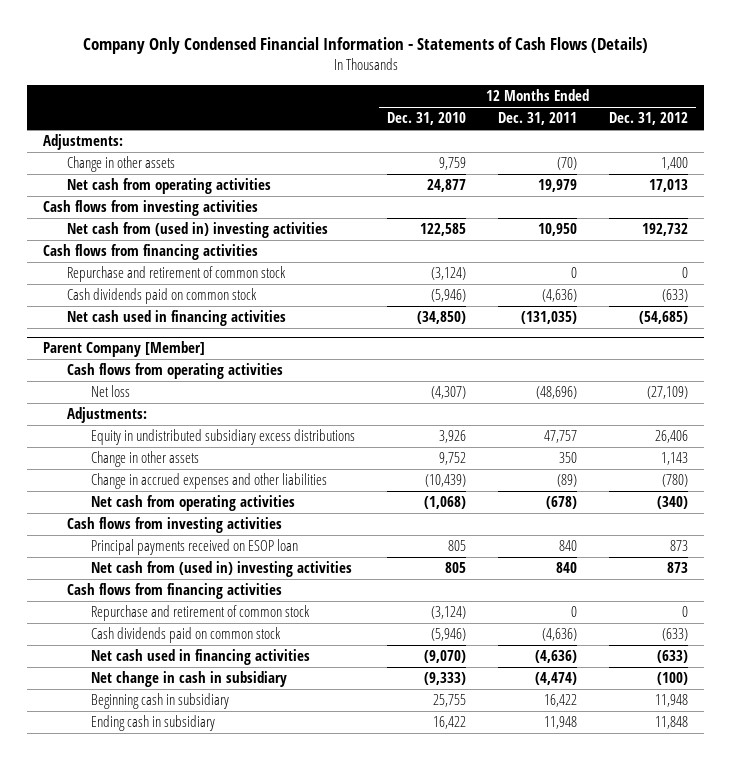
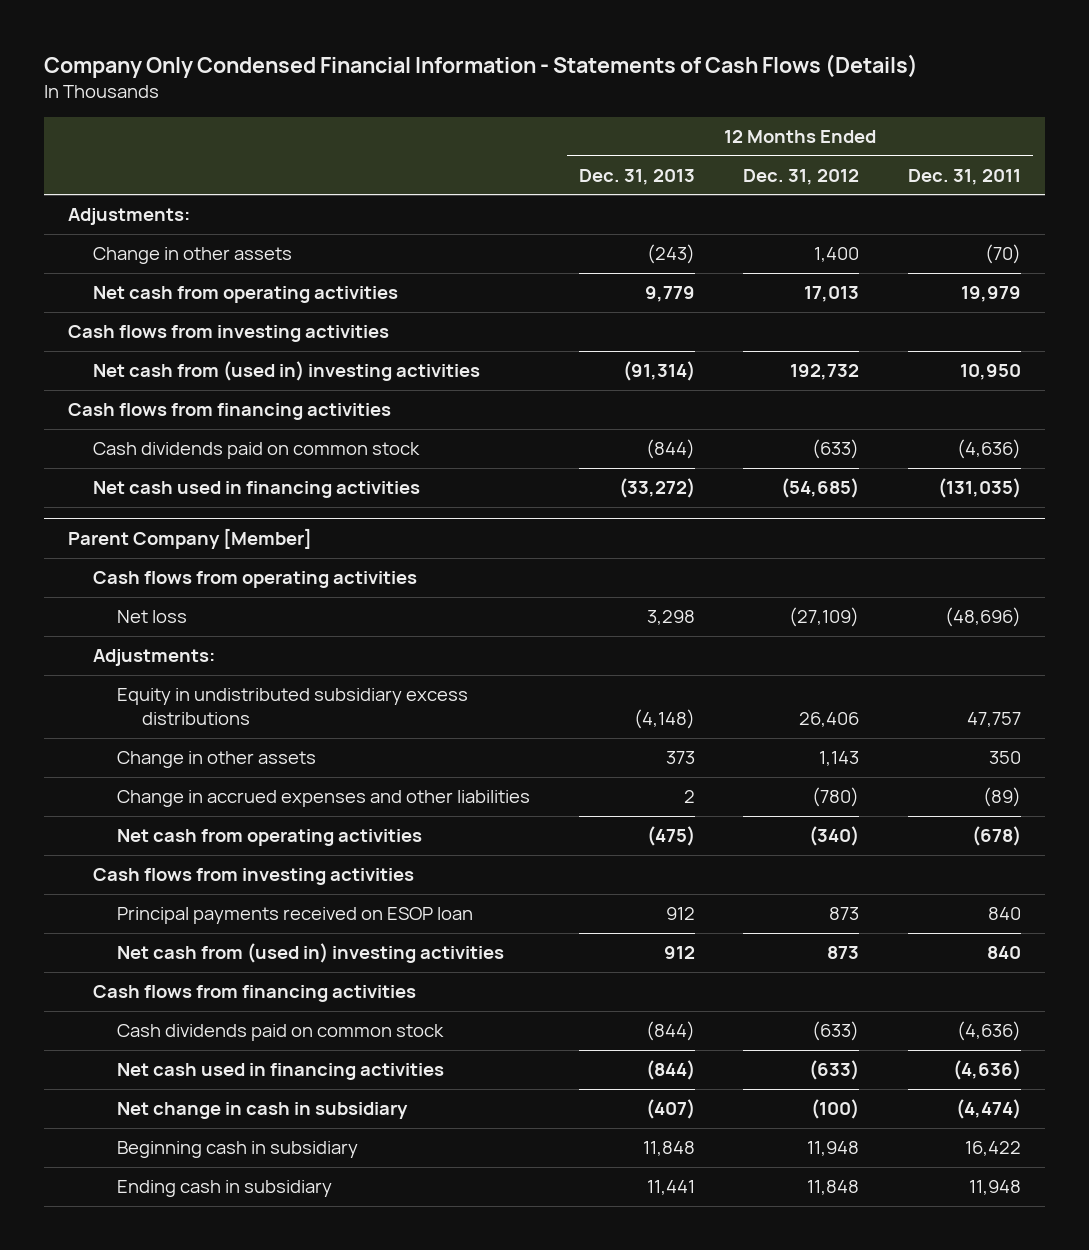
[386,112,466,126] Dec. 31, 2010 -> none
none -> [578,168,695,185] Dec. 31, 2013
[67,266,287,283] Repurchase and retirement of common stock -> none
[90,605,310,622] Repurchase and retirement of common stock -> none

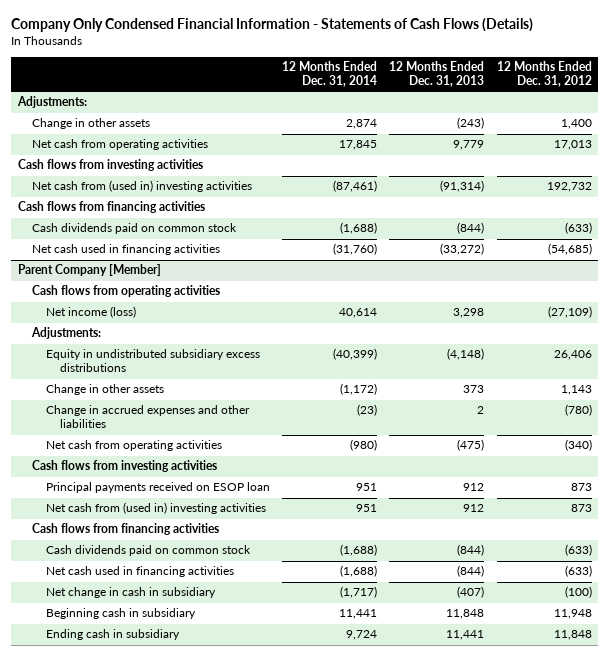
[907,168,1021,185] Dec. 31, 2011 -> none
none -> [282,60,378,87] 12 Months Ended Dec. 31, 2014
[117,610,188,624] Net loss -> [45,306,136,319] Net income (loss)

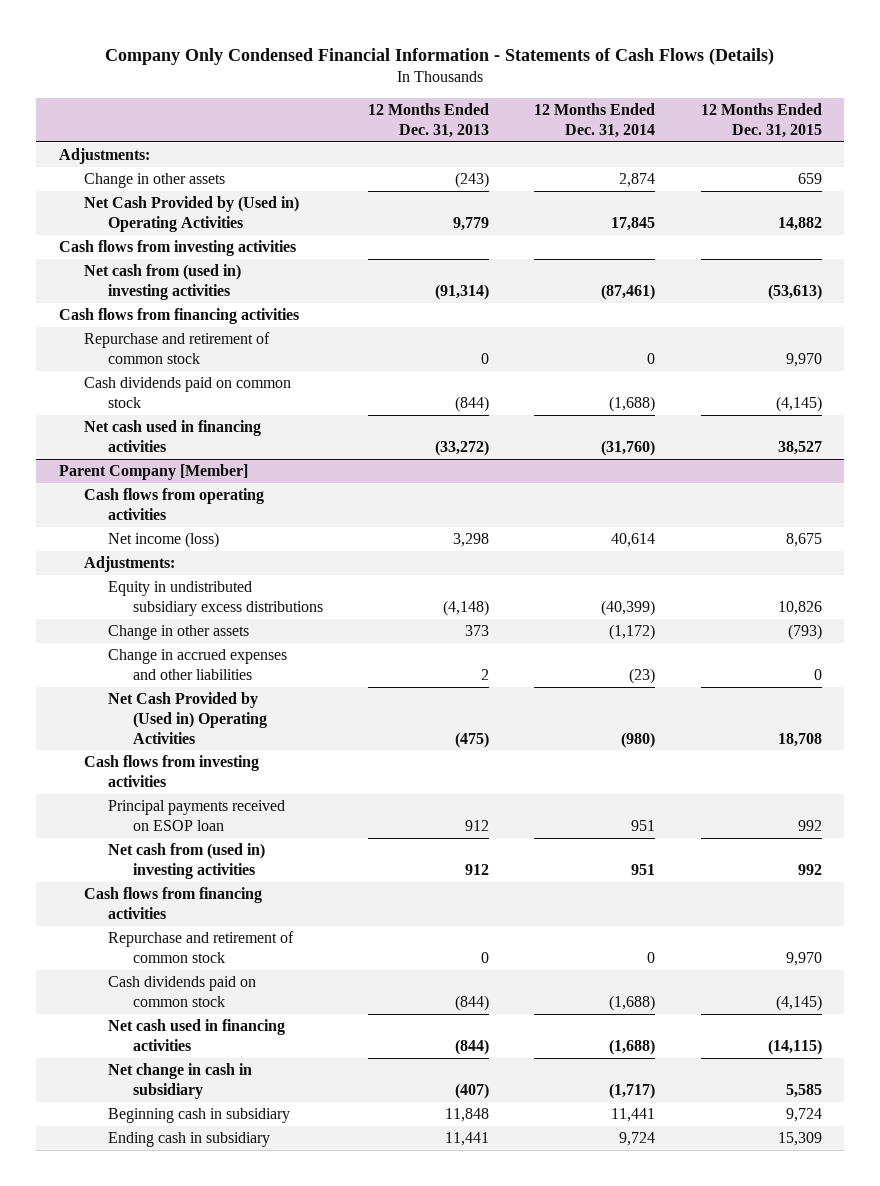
[496,60,592,87] 12 Months Ended Dec. 31, 2012 -> none
none -> [700,102,822,138] 12 Months Ended Dec. 31, 2015
[31,139,208,151] Net cash from operating activities -> [83,196,299,232] Net Cash Provided by (Used in) Operating Activities
none -> [83,332,270,364] Repurchase and retirement of common stock
[45,440,222,452] Net cash from operating activities -> [108,692,268,744] Net Cash Provided by (Used in) Operating Activities
none -> [108,931,295,963] Repurchase and retirement of common stock

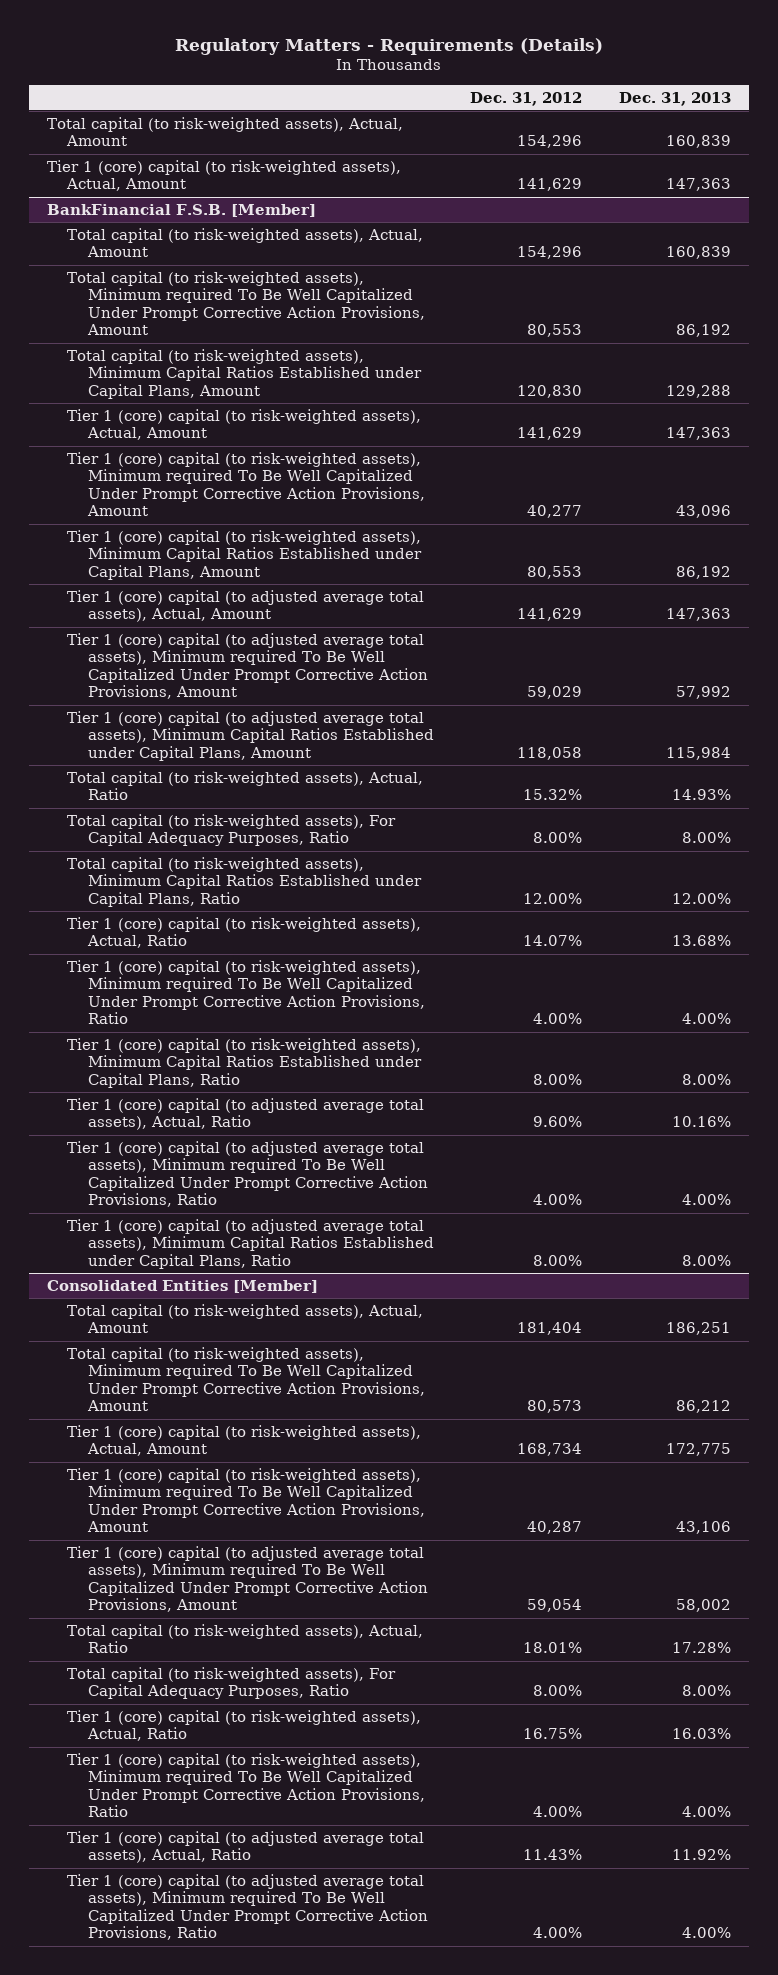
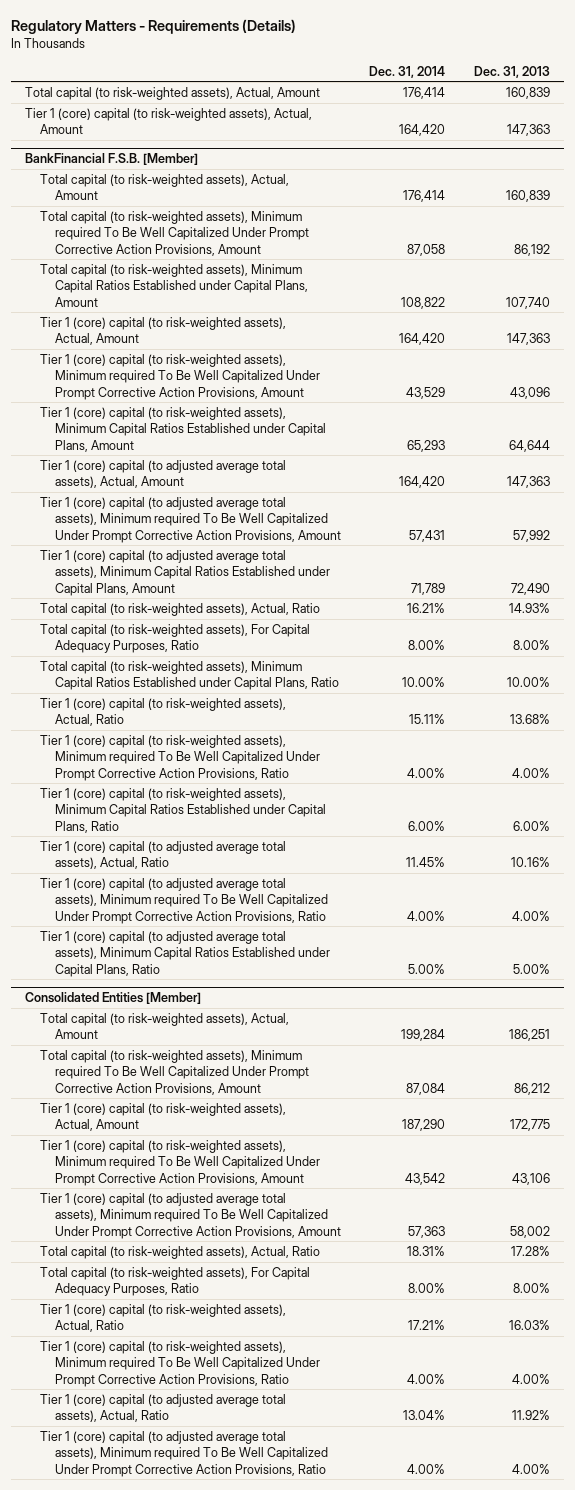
[470,91,583,106] Dec. 31, 2012 -> none
none -> [369,65,446,78] Dec. 31, 2014
[665,384,731,398] 129,288 -> [505,296,550,309] 107,740
[675,565,731,579] 86,192 -> [508,439,550,452] 64,644
[665,746,731,760] 115,984 -> [510,582,550,595] 72,490
[671,892,731,904] 12.00% -> [506,677,550,688] 10.00%
[681,1073,731,1085] 8.00% -> [512,820,550,831] 6.00%
[681,1254,731,1266] 8.00% -> [512,963,550,974] 5.00%

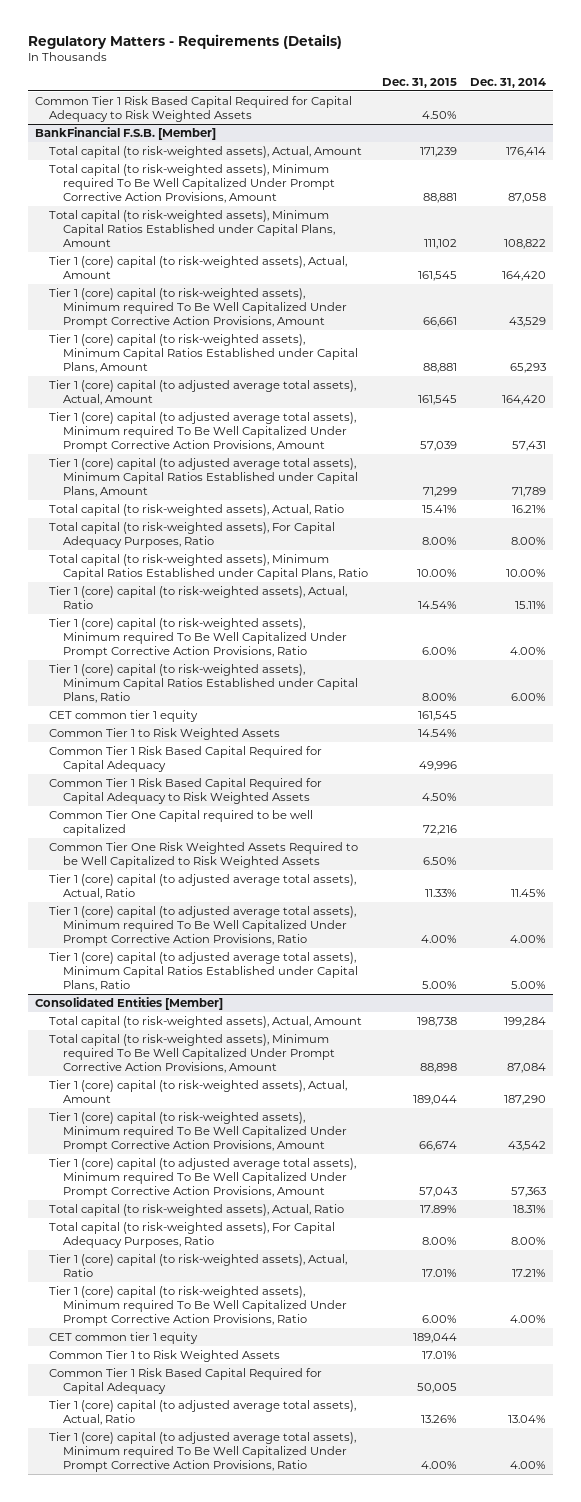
[473,65,550,78] Dec. 31, 2013 -> none
none -> [381,77,457,88] Dec. 31, 2015
[25,86,321,100] Total capital (to risk-weighted assets), Actual, Amount -> none
[25,107,313,135] Tier 1 (core) capital (to risk-weighted assets), Actual, Amount -> none
none -> [34,95,352,122] Common Tier 1 Risk Based Capital Required for Capital Adequacy to Risk Weighted Assets
none -> [48,709,198,722] CET common tier 1 equity
none -> [48,727,280,740] Common Tier 1 to Risk Weighted Assets
none -> [48,745,322,772] Common Tier 1 Risk Based Capital Required for Capital Adequacy
none -> [48,777,322,804] Common Tier 1 Risk Based Capital Required for Capital Adequacy to Risk Weighted Assets
none -> [48,809,313,836] Common Tier One Capital required to be well capitalized
none -> [48,841,358,868] Common Tier One Risk Weighted Assets Required to be Well Capitalized to Risk Weighted Assets
none -> [48,1331,198,1344] CET common tier 1 equity
none -> [48,1349,280,1362] Common Tier 1 to Risk Weighted Assets
none -> [48,1367,322,1394] Common Tier 1 Risk Based Capital Required for Capital Adequacy

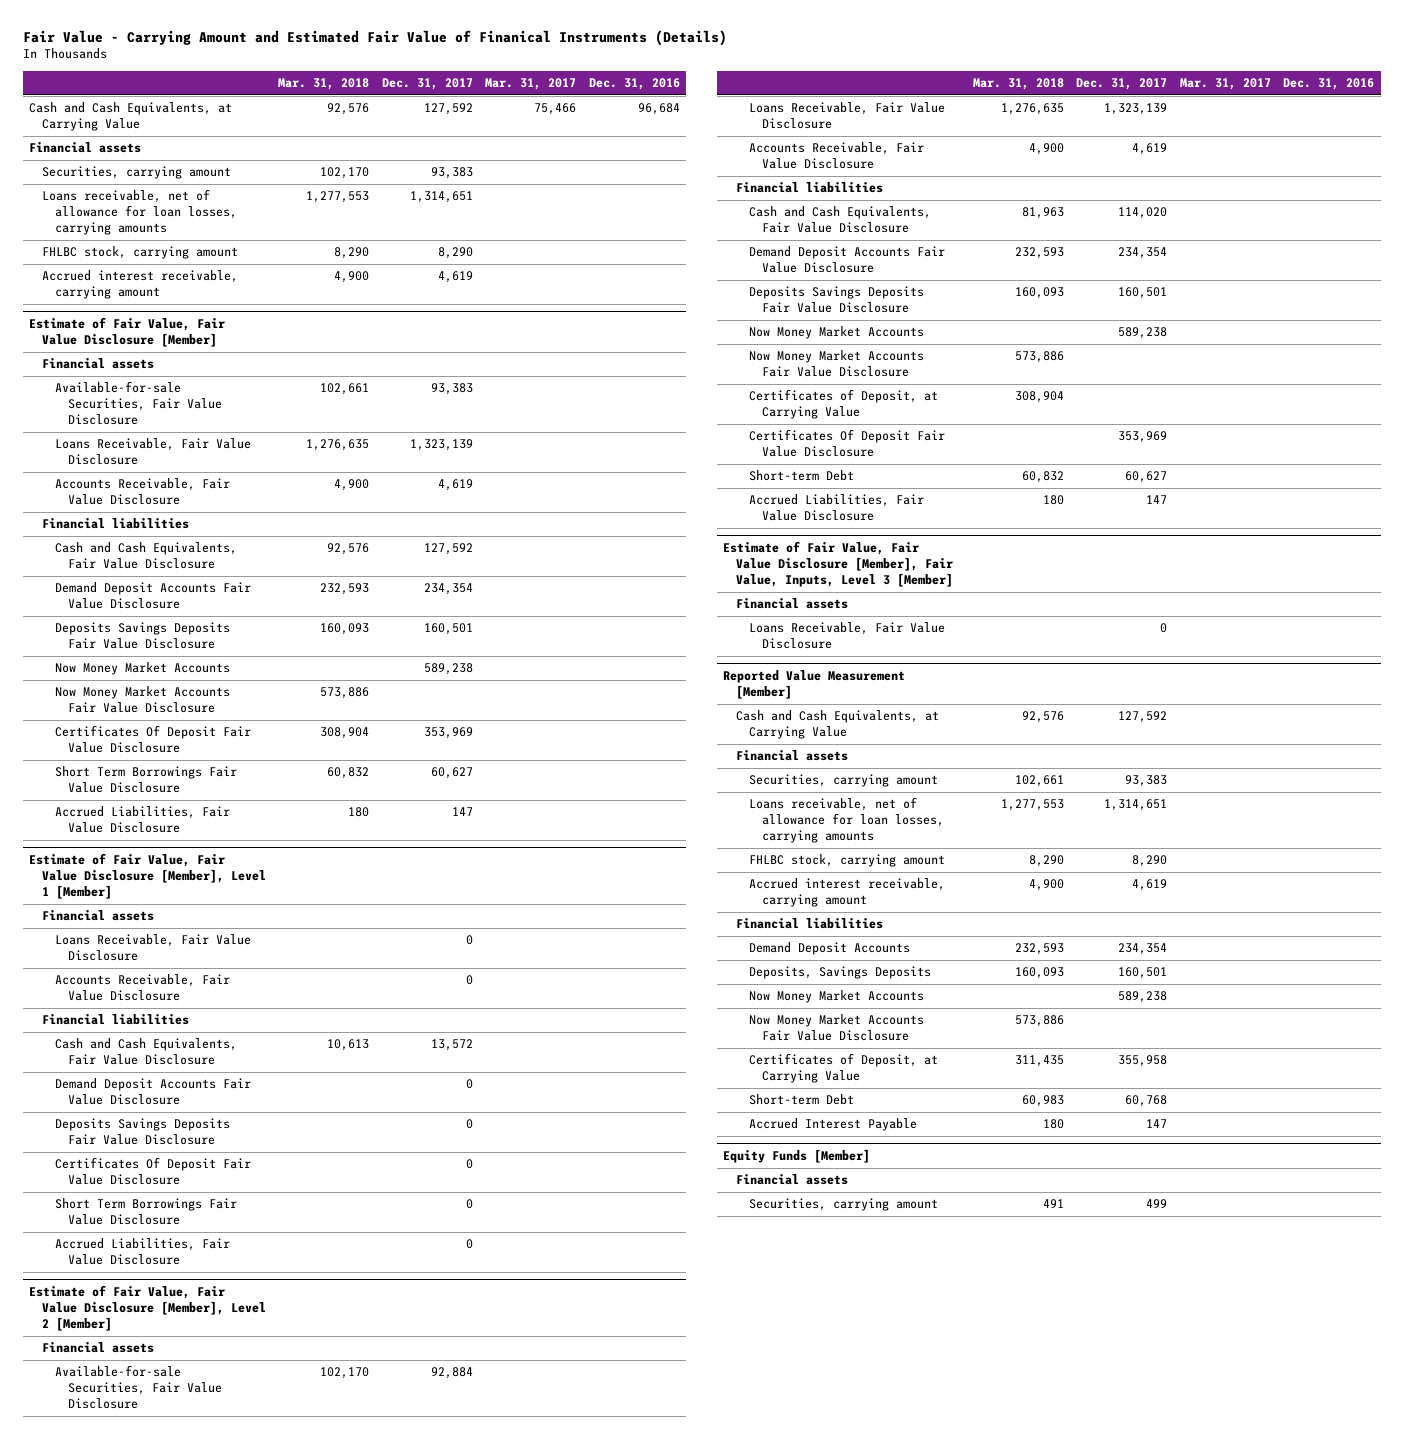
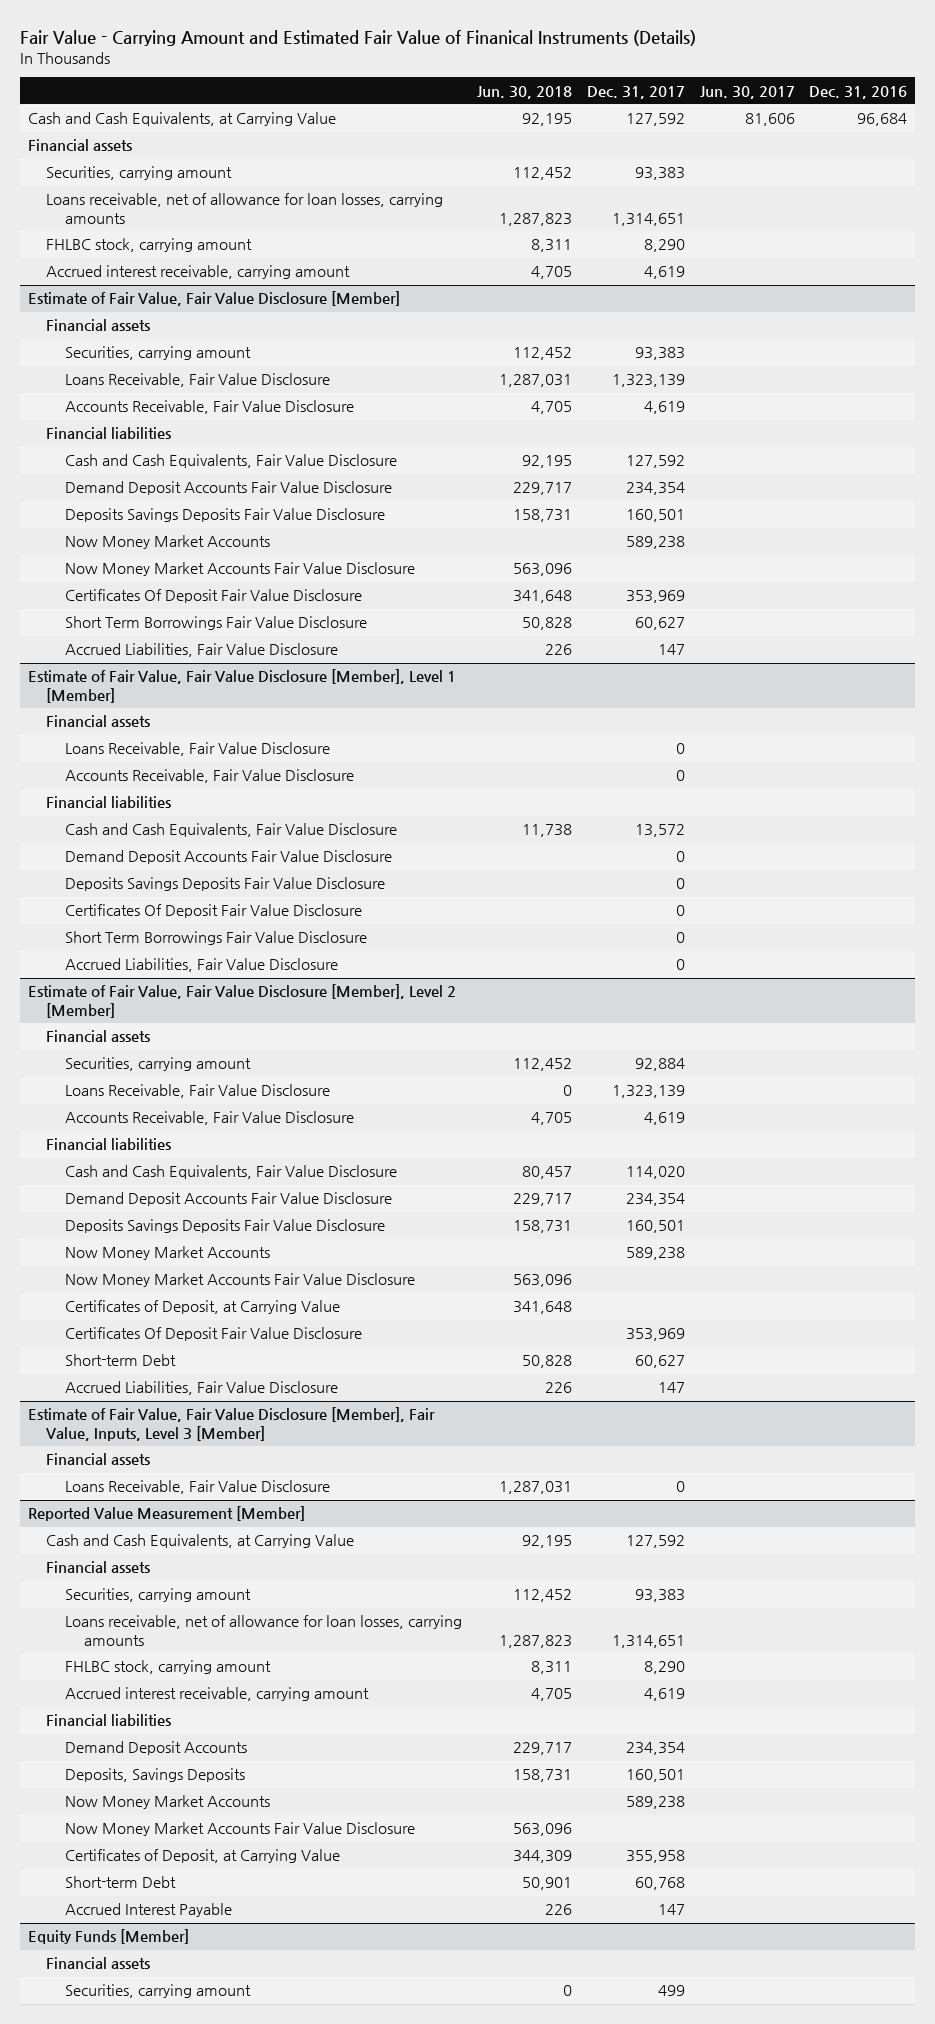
[278,78,370,91] Mar. 31, 2018 -> none
[485,78,577,91] Mar. 31, 2017 -> none
none -> [476,85,572,99] Jun. 30, 2018
none -> [699,85,795,99] Jun. 30, 2017
[54,381,222,426] Available-for-sale Securities, Fair Value Disclosure -> [65,346,252,361] Securities, carrying amount
[54,1365,222,1410] Available-for-sale Securities, Fair Value Disclosure -> [65,1057,252,1072] Securities, carrying amount

